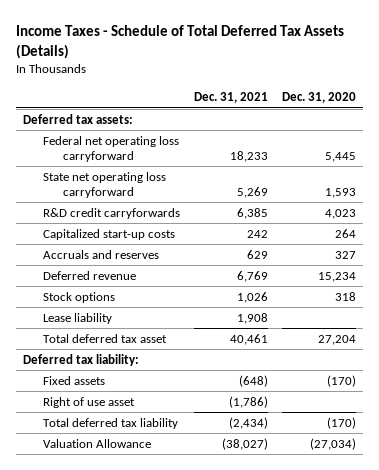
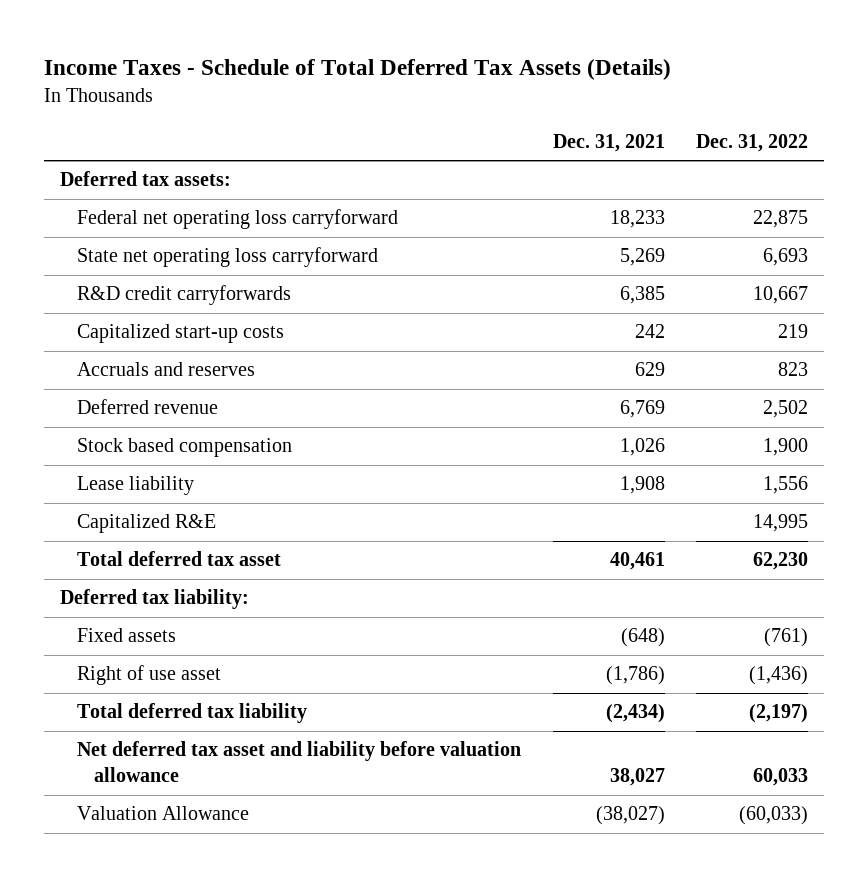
[281,92,356,104] Dec. 31, 2020 -> none
none -> [696,134,809,153] Dec. 31, 2022
[43,291,116,303] Stock options -> [77,438,293,458] Stock based compensation
none -> [77,514,217,534] Capitalized R&E
none -> [77,741,522,783] Net deferred tax asset and liability before valuation allowance

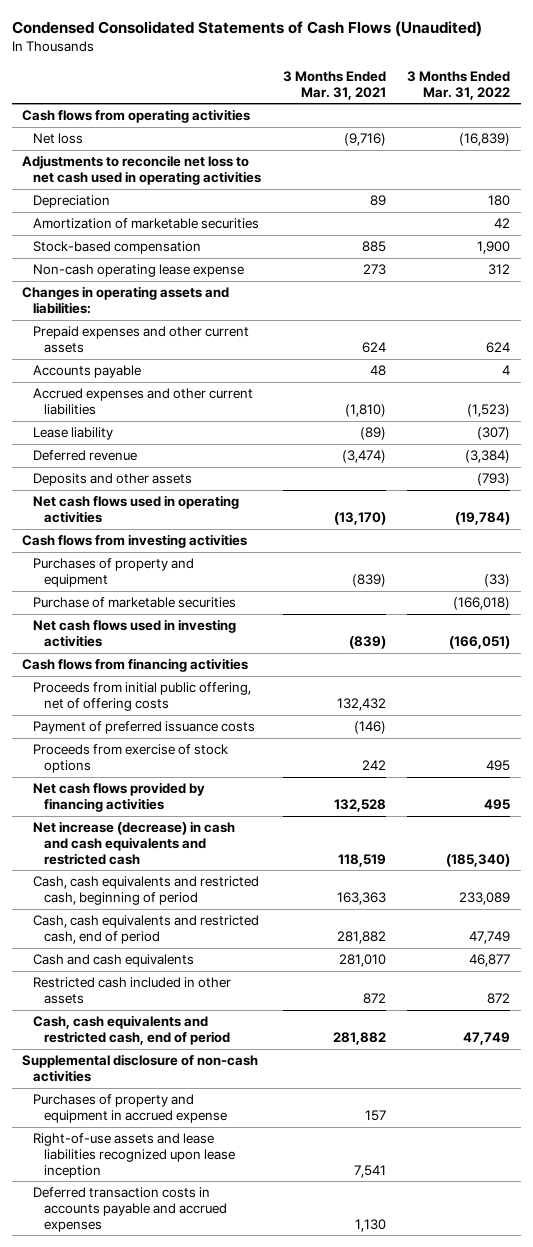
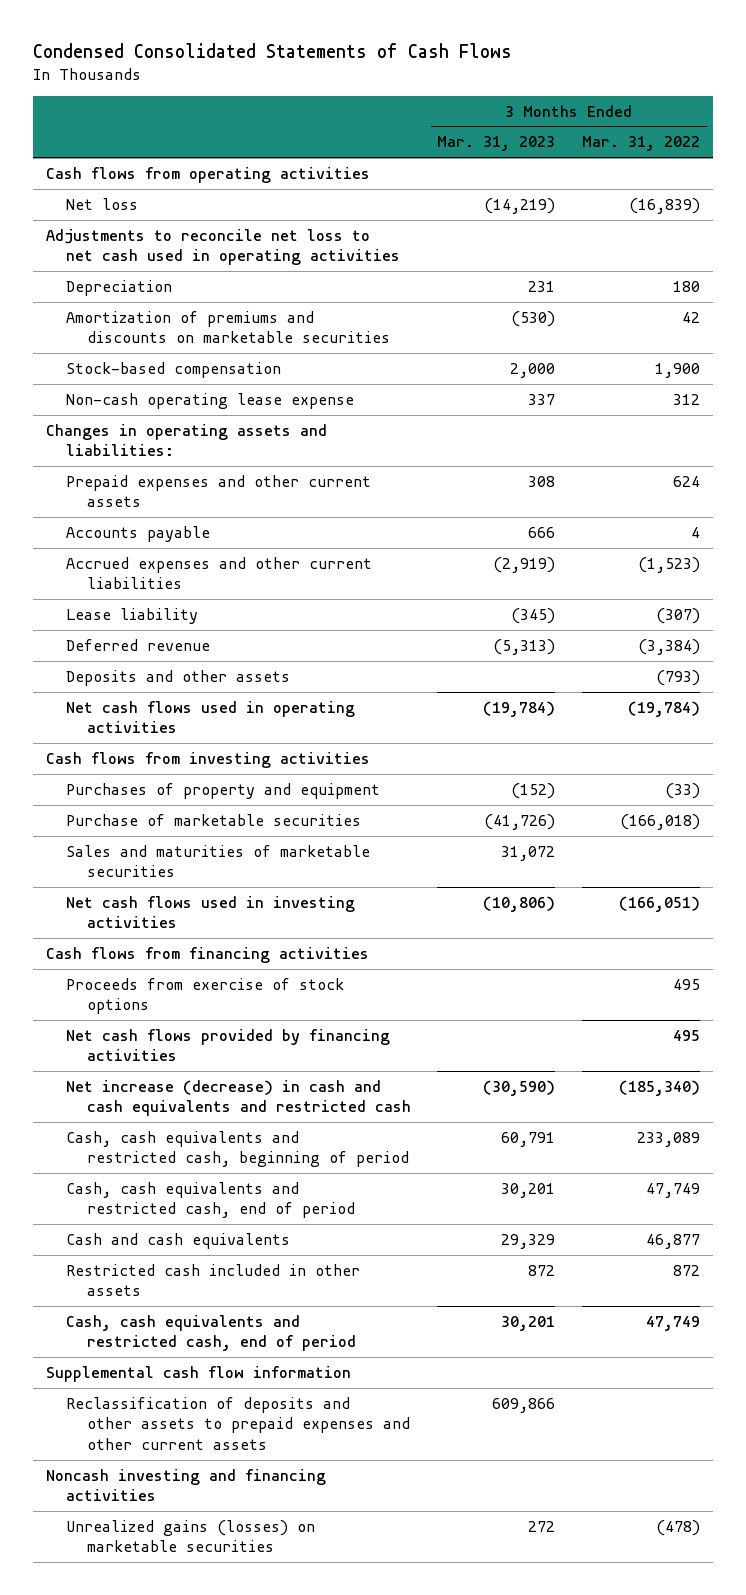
[11,20,482,37] Condensed Consolidated Statements of Cash Flows (Unaudited) -> [32,42,512,58] Condensed Consolidated Statements of Cash Flows
[282,70,386,100] 3 Months Ended Mar. 31, 2021 -> none
none -> [437,136,556,152] Mar. 31, 2023
[33,218,260,230] Amortization of marketable securities -> [66,310,390,344] Amortization of premiums and discounts on marketable securities
none -> [66,844,371,878] Sales and maturities of marketable securities
[33,682,252,712] Proceeds from initial public offering, net of offering costs -> none
[33,721,256,735] Payment of preferred issuance costs -> none
[33,1094,227,1124] Purchases of property and equipment in accrued expense -> none
[33,1133,235,1178] Right-of-use assets and lease liabilities recognized upon lease inception -> none
[33,1187,227,1232] Deferred transaction costs in accounts payable and accrued expenses -> none
[22,1054,259,1083] Supplemental disclosure of non-cash activities -> [46,1365,352,1382] Supplemental cash flow information
none -> [66,1396,410,1451] Reclassification of deposits and other assets to prepaid expenses and other current assets
none -> [46,1468,327,1502] Noncash investing and financing activities
none -> [66,1519,316,1553] Unrealized gains (losses) on marketable securities

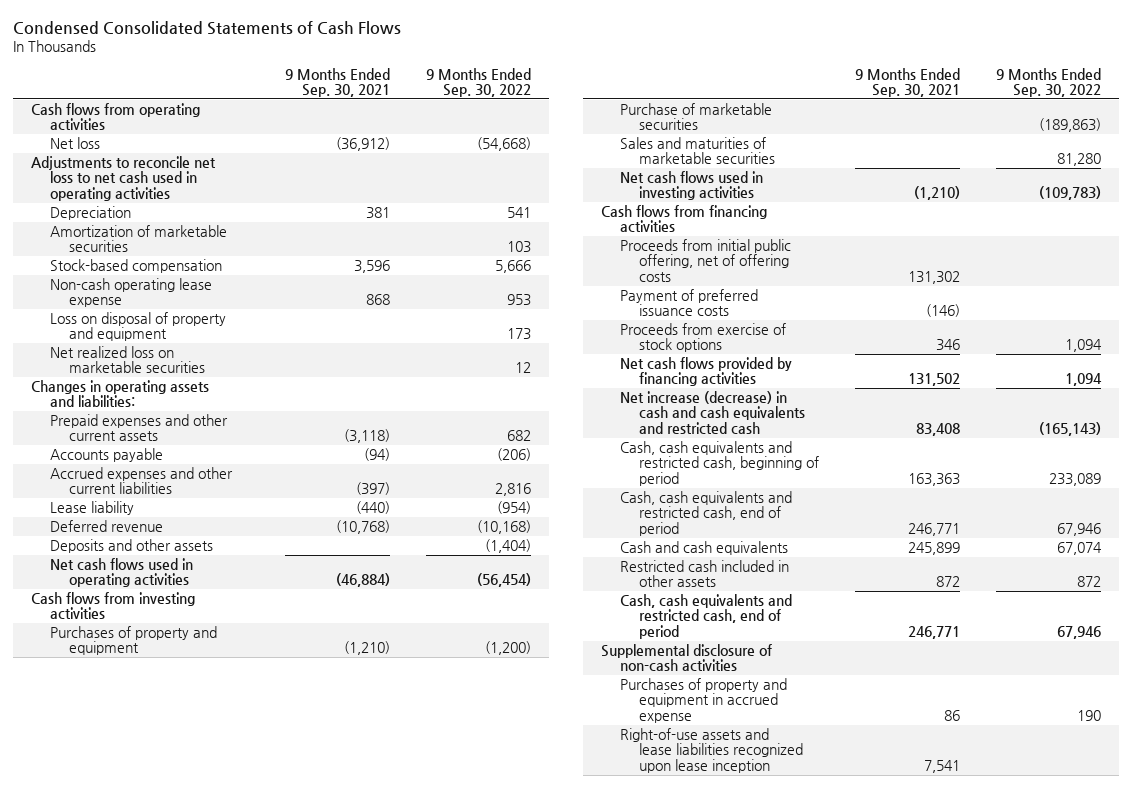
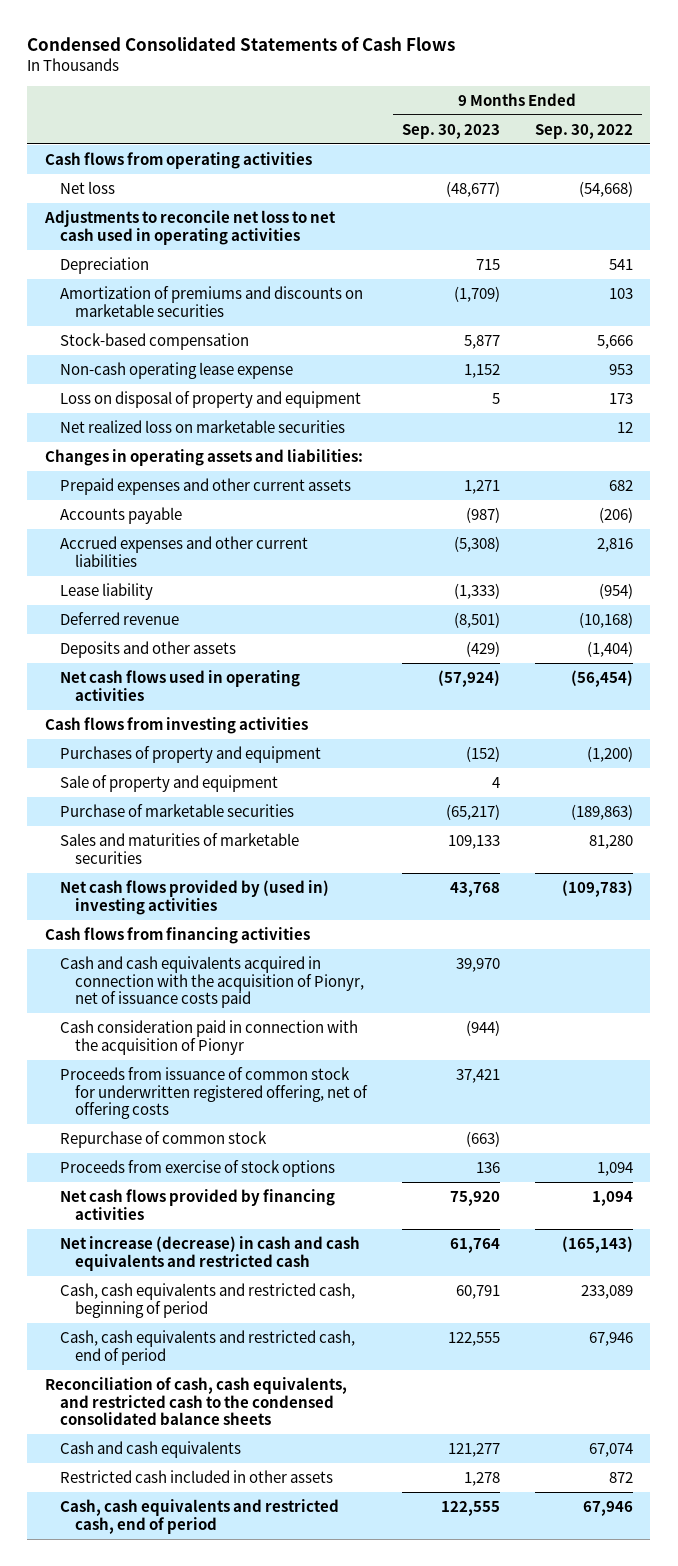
[285,67,391,97] 9 Months Ended Sep. 30, 2021 -> none
none -> [401,123,500,139] Sep. 30, 2023
[50,225,228,253] Amortization of marketable securities -> [59,285,363,317] Amortization of premiums and discounts on marketable securities
none -> [59,774,278,792] Sale of property and equipment
[619,171,763,201] Net cash flows used in investing activities -> [59,879,329,915] Net cash flows provided by (used in) investing activities
[619,239,791,282] Proceeds from initial public offering, net of offering costs -> none
[619,289,758,317] Payment of preferred issuance costs -> none
none -> [59,955,364,1009] Cash and cash equivalents acquired in connection with the acquisition of Pionyr, net of issuance costs paid
none -> [59,1019,358,1055] Cash consideration paid in connection with the acquisition of Pionyr
none -> [59,1066,368,1120] Proceeds from issuance of common stock for underwritten registered offering, net of offering costs
none -> [59,1130,267,1148] Repurchase of common stock
none -> [45,1376,348,1426] Reconciliation of cash, cash equivalents, and restricted cash to the condensed consolidated balance sheets
[600,644,772,672] Supplemental disclosure of non-cash activities -> none
[619,678,787,723] Purchases of property and equipment in accrued expense -> none
[619,728,804,773] Right-of-use assets and lease liabilities recognized upon lease inception -> none

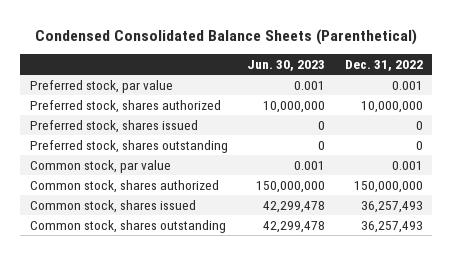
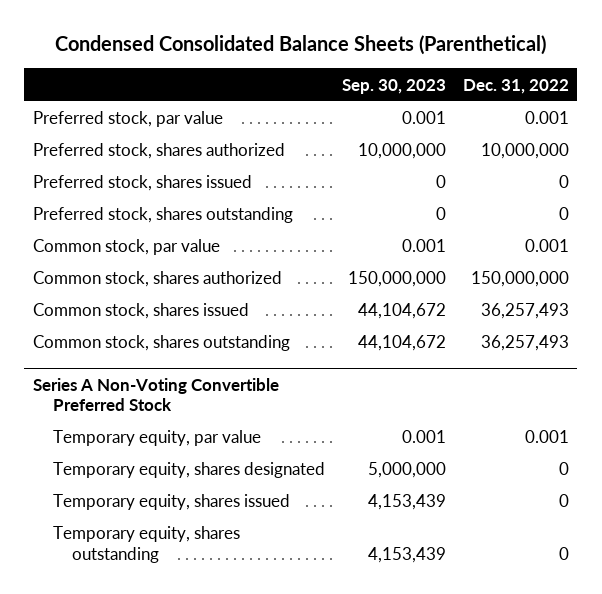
[247,59,326,71] Jun. 30, 2023 -> none
none -> [341,78,446,94] Sep. 30, 2023
none -> [33,377,280,412] Series A Non-Voting Convertible Preferred Stock
none -> [52,430,261,447] Temporary equity, par value
none -> [52,462,325,479] Temporary equity, shares designated
none -> [52,494,290,511] Temporary equity, shares issued
none -> [52,526,240,563] Temporary equity, shares outstanding

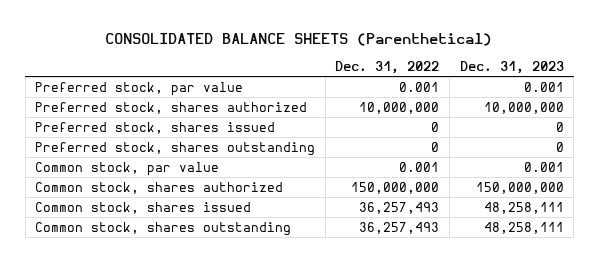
[54,35,546,56] Condensed Consolidated Balance Sheets (Parenthetical) -> [105,33,493,47] CONSOLIDATED BALANCE SHEETS (Parenthetical)
[341,78,446,94] Sep. 30, 2023 -> none
none -> [459,61,564,75] Dec. 31, 2023
[33,377,280,412] Series A Non-Voting Convertible Preferred Stock -> none
[52,430,261,447] Temporary equity, par value -> none
[52,462,325,479] Temporary equity, shares designated -> none
[52,494,290,511] Temporary equity, shares issued -> none
[52,526,240,563] Temporary equity, shares outstanding -> none

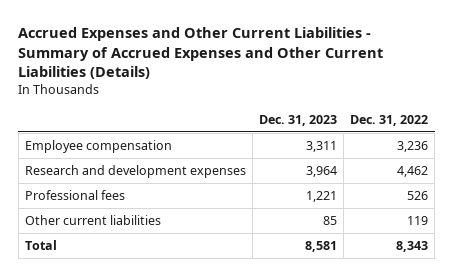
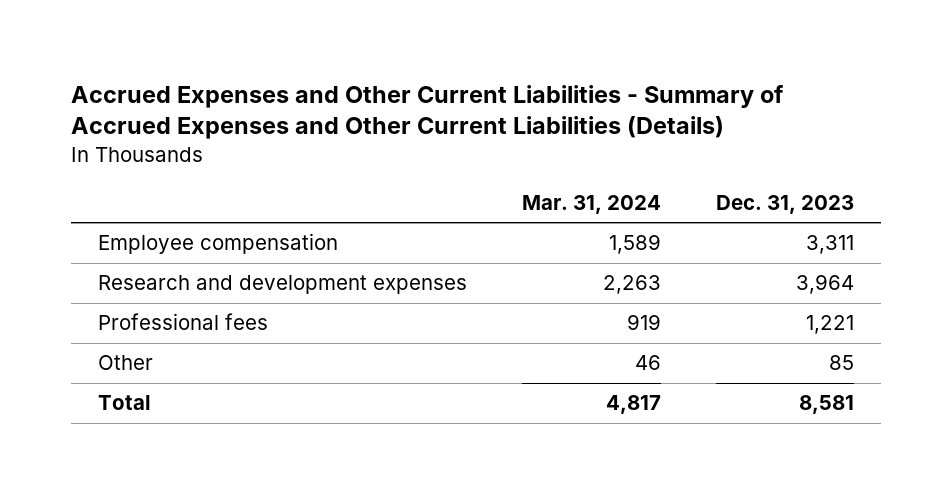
[350,114,429,126] Dec. 31, 2022 -> none
none -> [522,194,662,214] Mar. 31, 2024
[24,214,161,225] Other current liabilities -> [98,355,154,371] Other

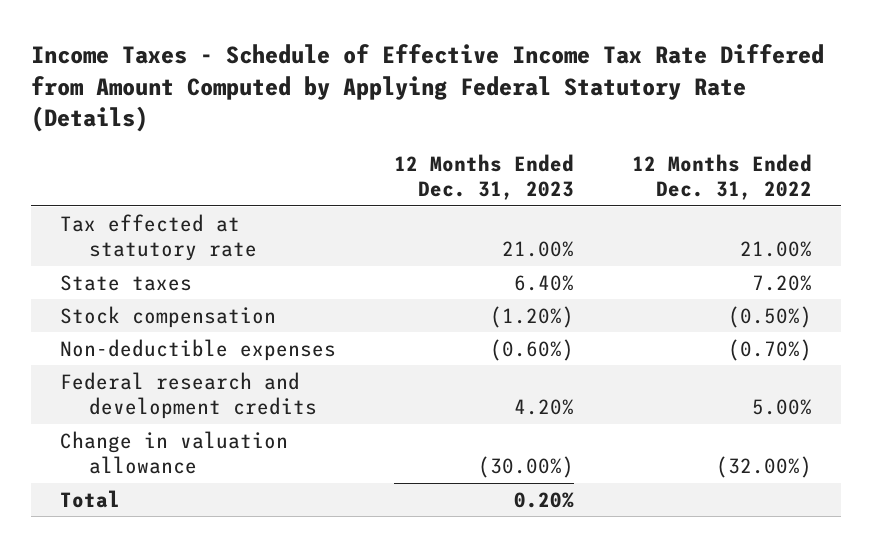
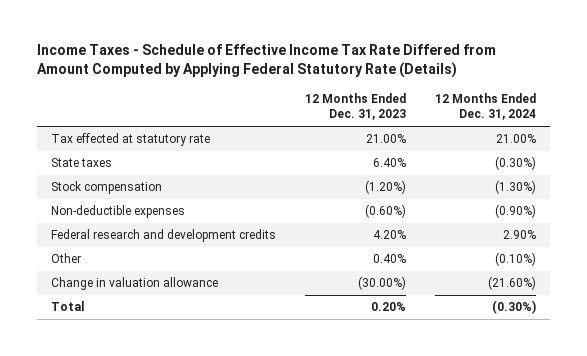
[632,153,813,201] 12 Months Ended Dec. 31, 2022 -> none
none -> [435,92,537,121] 12 Months Ended Dec. 31, 2024
none -> [51,253,82,264] Other

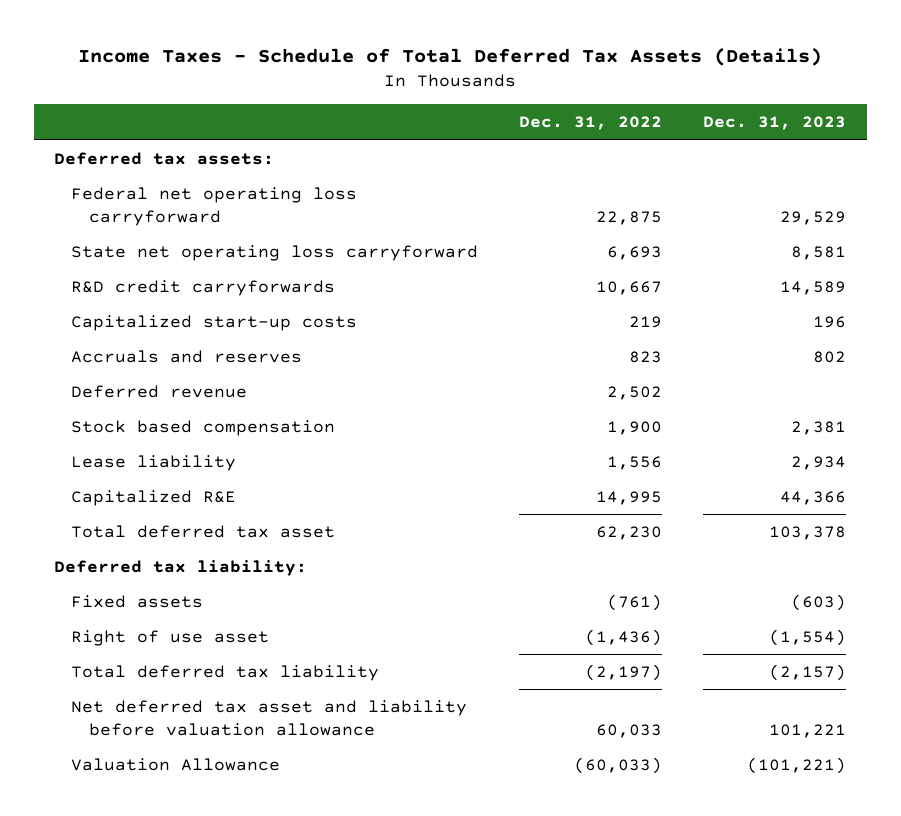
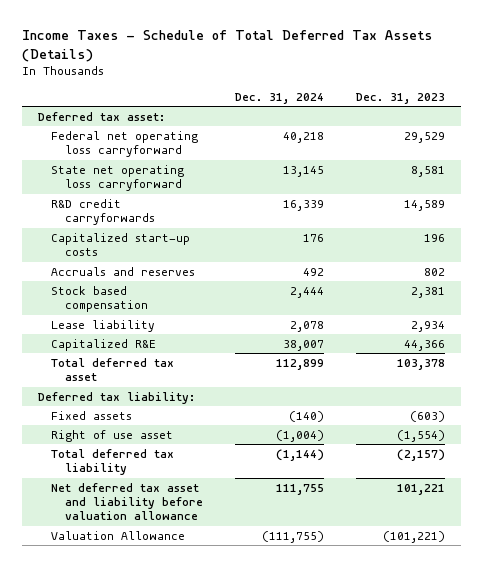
[519,116,663,131] Dec. 31, 2022 -> none
none -> [235,92,325,104] Dec. 31, 2024
[54,152,275,166] Deferred tax assets: -> [37,111,165,121] Deferred tax asset:
[71,385,248,399] Deferred revenue -> none

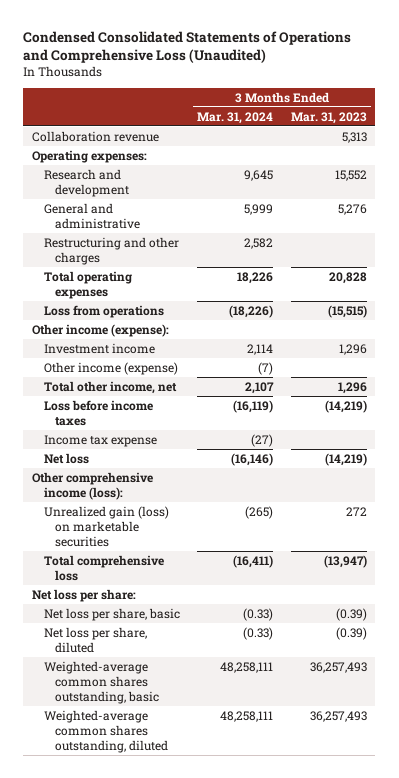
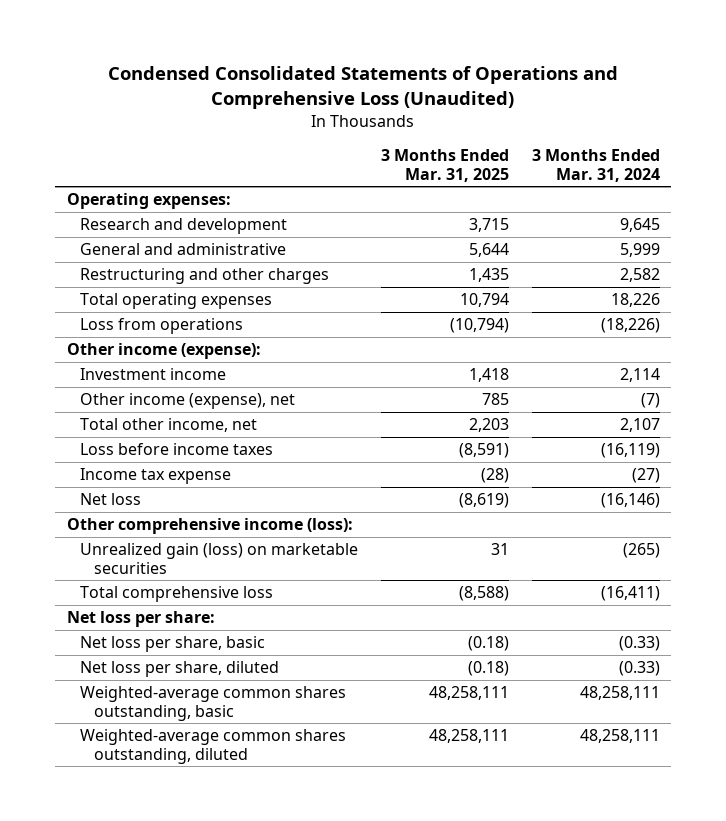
[290,111,367,124] Mar. 31, 2023 -> none
none -> [380,149,509,182] 3 Months Ended Mar. 31, 2025
[32,130,160,142] Collaboration revenue -> none
[43,361,178,375] Other income (expense) -> [80,393,296,410] Other income (expense), net

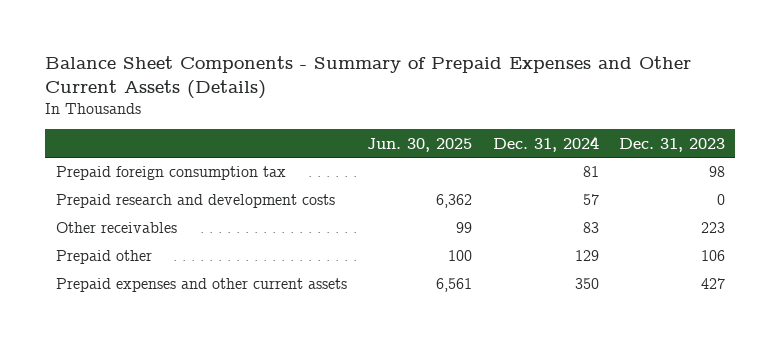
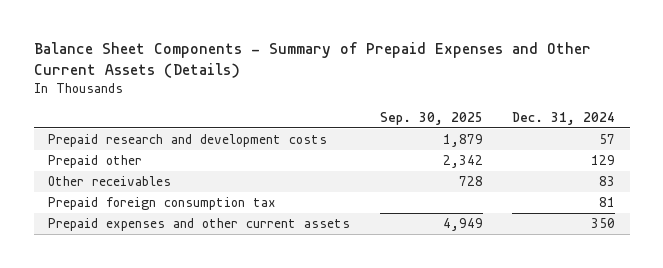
[367,137,473,152] Jun. 30, 2025 -> none
[619,137,726,152] Dec. 31, 2023 -> none
none -> [379,111,483,125] Sep. 30, 2025
[55,222,177,234] Other receivables -> [48,176,172,187] Other receivables
[55,166,286,181] Prepaid foreign consumption tax -> [48,197,277,211] Prepaid foreign consumption tax

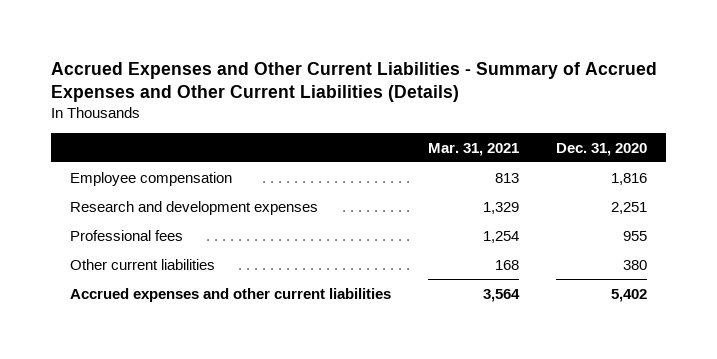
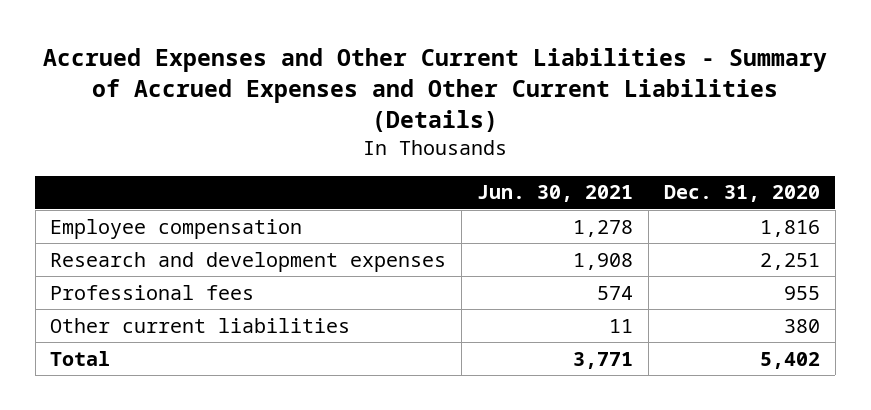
[428,142,520,156] Mar. 31, 2021 -> none
none -> [477,185,634,203] Jun. 30, 2021
[69,287,391,302] Accrued expenses and other current liabilities -> [50,350,111,366] Total

